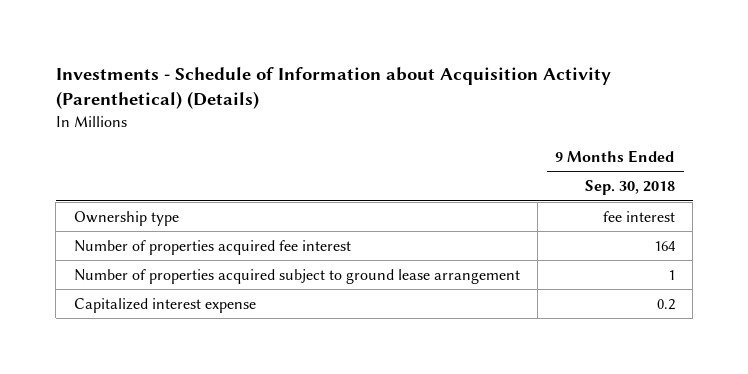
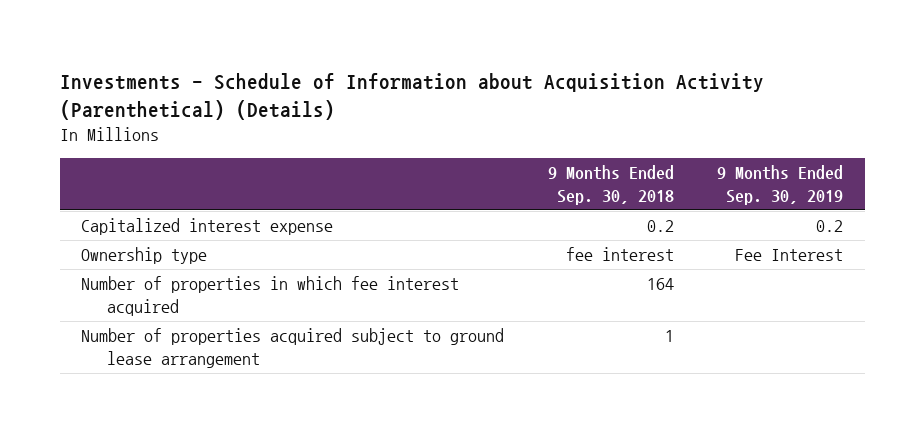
none -> [716,165,843,206] 9 Months Ended Sep. 30, 2019
[73,297,256,313] Capitalized interest expense -> [81,218,334,236] Capitalized interest expense
[73,239,351,255] Number of properties acquired fee interest -> [81,276,460,317] Number of properties in which fee interest acquired

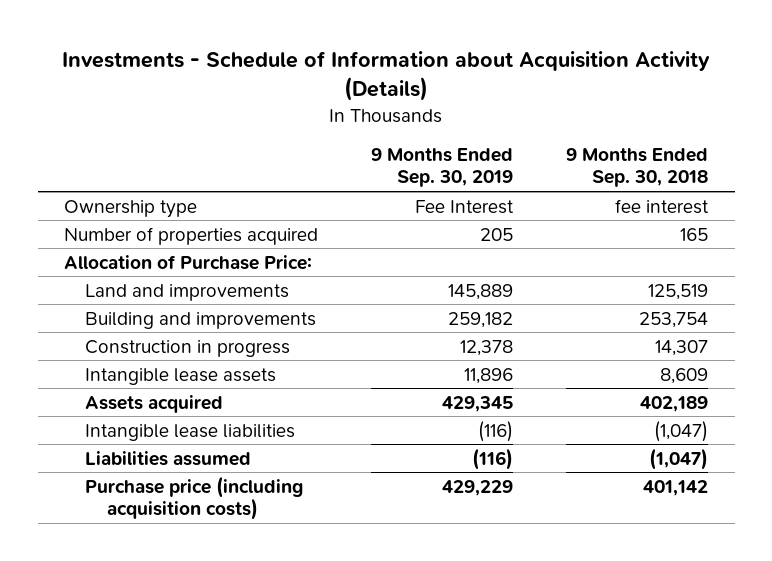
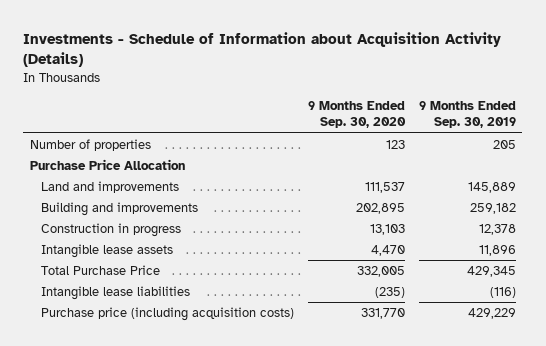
[566,148,709,188] 9 Months Ended Sep. 30, 2018 -> none
none -> [307,101,406,129] 9 Months Ended Sep. 30, 2020
[64,199,198,218] Ownership type -> none
[64,226,319,245] Number of properties acquired -> [30,139,152,152] Number of properties
[64,254,313,270] Allocation of Purchase Price: -> [30,159,186,171] Purchase Price Allocation
[85,394,224,413] Assets acquired -> [41,265,161,276] Total Purchase Price
[85,450,252,466] Liabilities assumed -> none

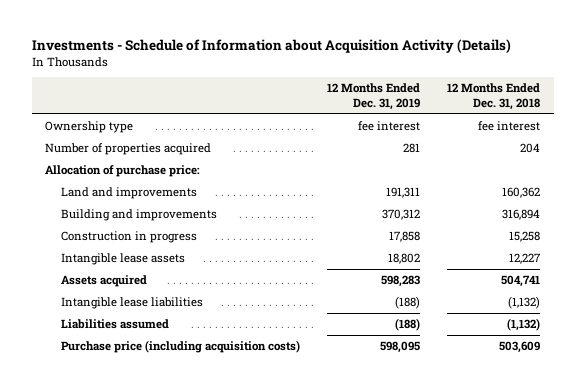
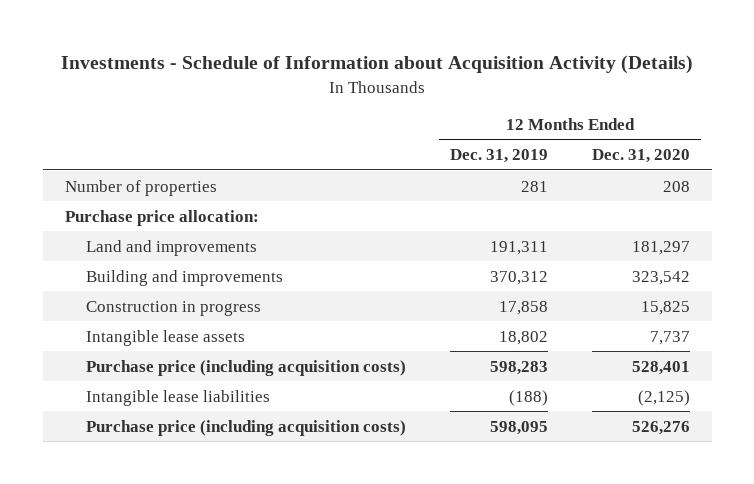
[447,83,541,110] 12 Months Ended Dec. 31, 2018 -> none
none -> [591,149,690,164] Dec. 31, 2020
[45,121,134,134] Ownership type -> none
[45,143,212,156] Number of properties acquired -> [64,179,217,196] Number of properties
[45,165,201,178] Allocation of purchase price: -> [64,209,259,226] Purchase price allocation:
[61,275,148,288] Assets acquired -> [86,359,407,376] Purchase price (including acquisition costs)
[61,319,170,330] Liabilities assumed -> none

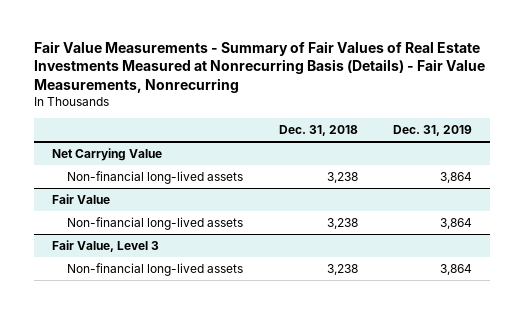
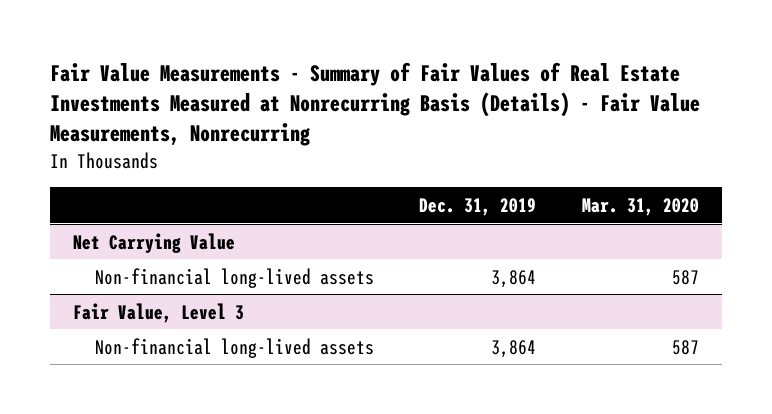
[278,125,358,137] Dec. 31, 2018 -> none
none -> [581,197,699,216] Mar. 31, 2020
[51,193,110,204] Fair Value -> none
[66,216,243,230] Non-financial long-lived assets -> none

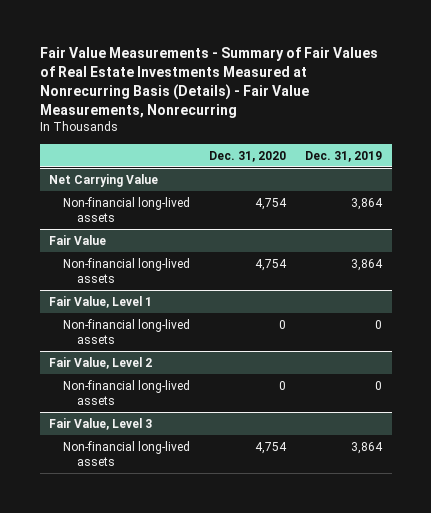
[581,197,699,216] Mar. 31, 2020 -> none
none -> [209,150,287,162] Dec. 31, 2020
none -> [49,234,107,245] Fair Value
none -> [63,257,191,284] Non-financial long-lived assets
none -> [49,295,153,308] Fair Value, Level 1
none -> [63,318,191,345] Non-financial long-lived assets
none -> [49,356,153,369] Fair Value, Level 2
none -> [63,379,191,406] Non-financial long-lived assets

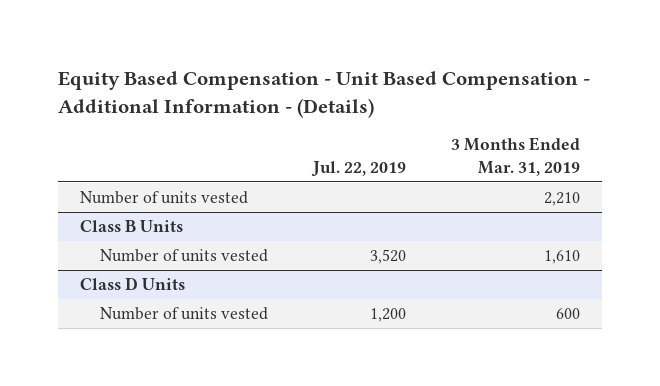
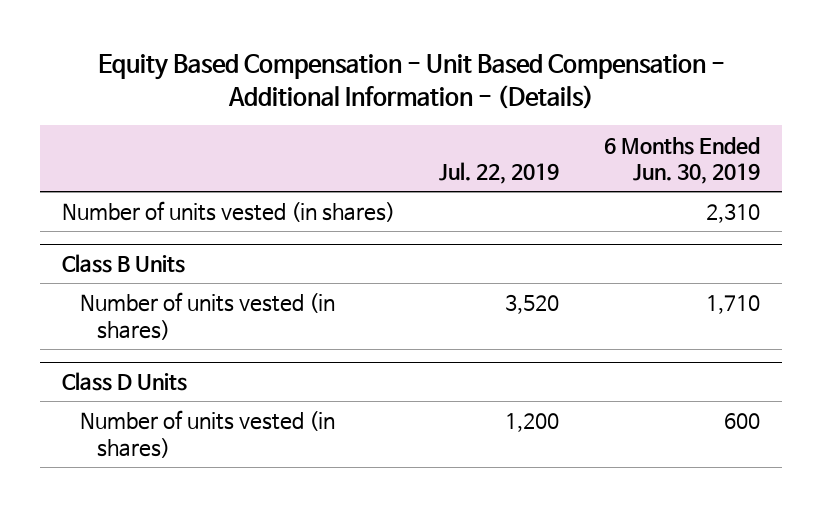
[450,137,580,177] 3 Months Ended Mar. 31, 2019 -> none
none -> [603,136,760,185] 6 Months Ended Jun. 30, 2019
[80,190,249,204] Number of units vested -> [62,201,396,223] Number of units vested (in shares)
[99,248,268,262] Number of units vested -> [79,292,335,340] Number of units vested (in shares)
[99,306,268,320] Number of units vested -> [79,410,335,458] Number of units vested (in shares)

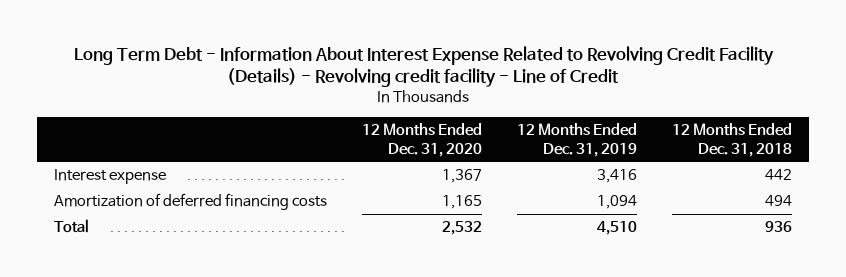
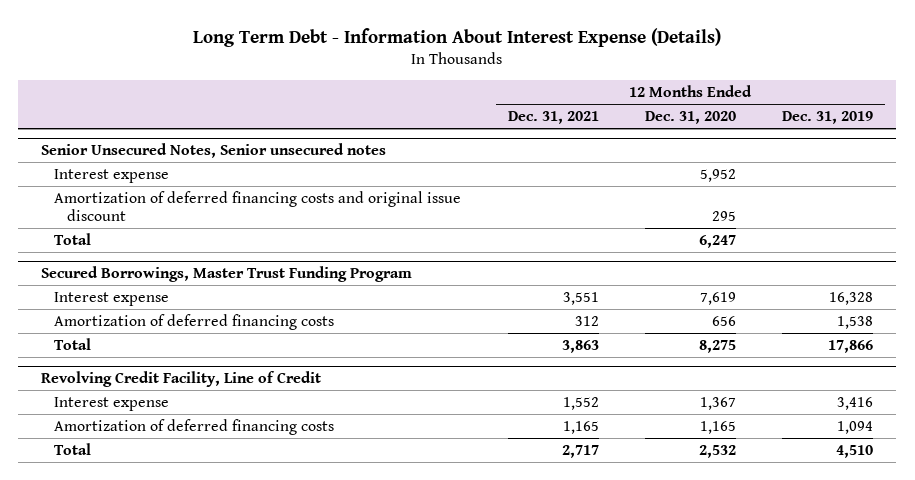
[74,45,775,88] Long Term Debt - Information About Interest Expense Related to Revolving Credit Facility (Details) - Revolving credit facility - Line of Credit -> [193,27,722,47] Long Term Debt - Information About Interest Expense (Details)
[671,122,792,157] 12 Months Ended Dec. 31, 2018 -> none
none -> [507,111,599,125] Dec. 31, 2021
none -> [41,143,387,159] Senior Unsecured Notes, Senior unsecured notes
none -> [54,168,170,183] Interest expense
none -> [54,190,462,222] Amortization of deferred financing costs and original issue discount
none -> [54,232,92,245] Total
none -> [41,266,413,283] Secured Borrowings, Master Trust Funding Program
none -> [54,291,170,306] Interest expense
none -> [54,313,335,330] Amortization of deferred financing costs
none -> [54,337,92,350] Total
none -> [41,371,322,388] Revolving Credit Facility, Line of Credit

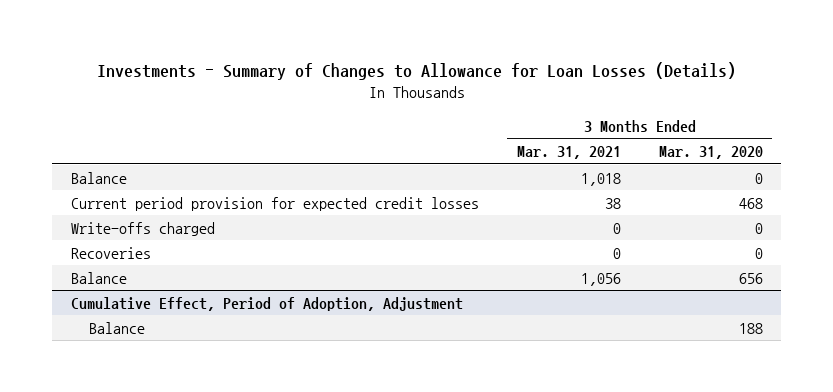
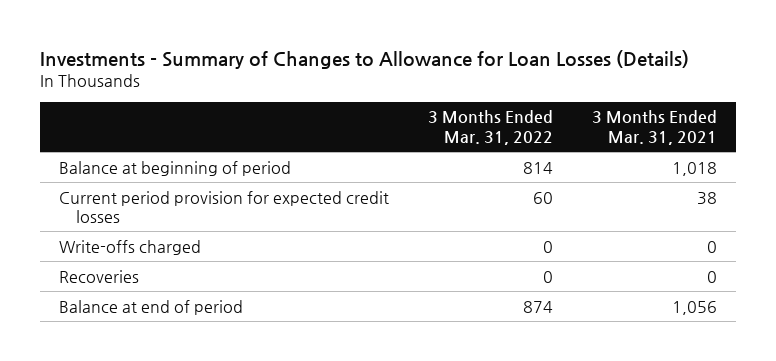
[658,146,763,160] Mar. 31, 2020 -> none
none -> [427,110,553,145] 3 Months Ended Mar. 31, 2022
[70,171,127,184] Balance -> [59,160,292,176] Balance at beginning of period
[70,296,463,311] Cumulative Effect, Period of Adoption, Adjustment -> none
[89,321,146,334] Balance -> none
[70,271,127,284] Balance -> [59,299,244,315] Balance at end of period

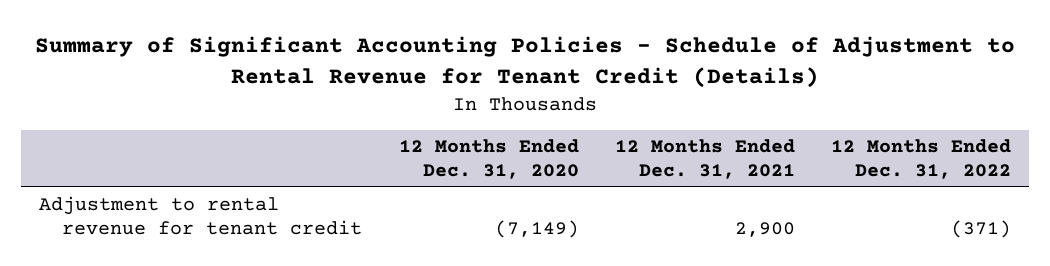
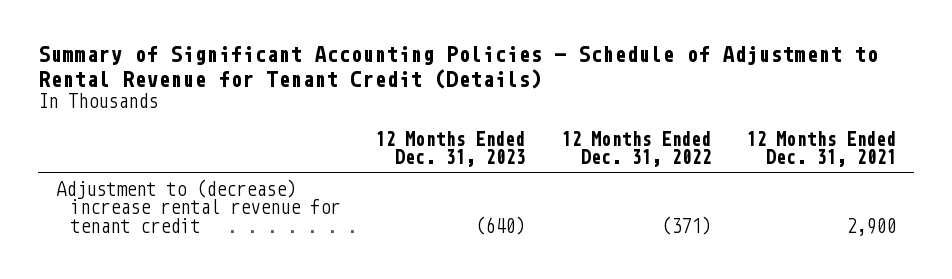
[398,139,579,180] 12 Months Ended Dec. 31, 2020 -> none
none -> [375,130,526,168] 12 Months Ended Dec. 31, 2023
[39,196,363,236] Adjustment to rental revenue for tenant credit -> [55,178,340,233] Adjustment to (decrease) increase rental revenue for tenant credit

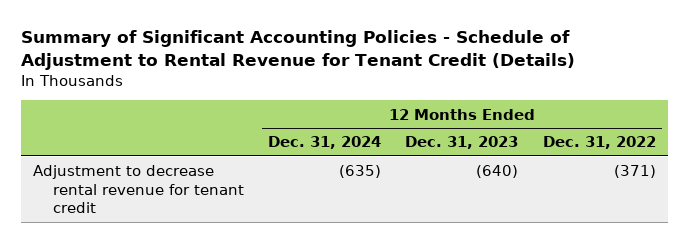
[746,130,897,168] 12 Months Ended Dec. 31, 2021 -> none
none -> [268,136,382,150] Dec. 31, 2024
[55,178,340,233] Adjustment to (decrease) increase rental revenue for tenant credit -> [32,165,244,214] Adjustment to decrease rental revenue for tenant credit

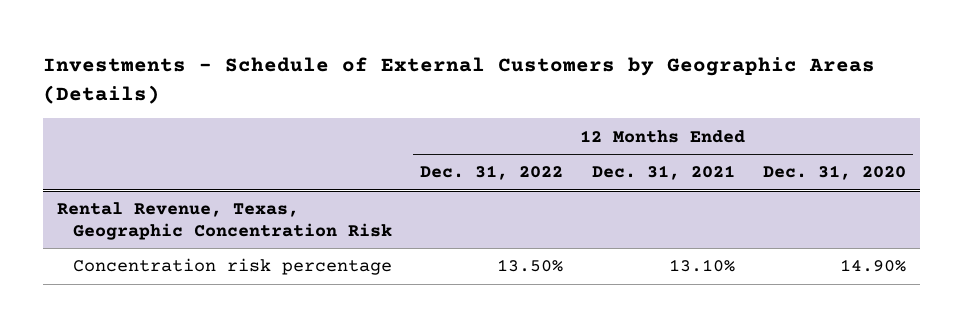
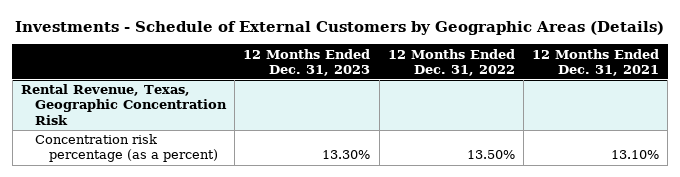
[763,165,907,181] Dec. 31, 2020 -> none
none -> [243,48,371,76] 12 Months Ended Dec. 31, 2023
[73,258,393,276] Concentration risk percentage -> [35,134,219,163] Concentration risk percentage (as a percent)

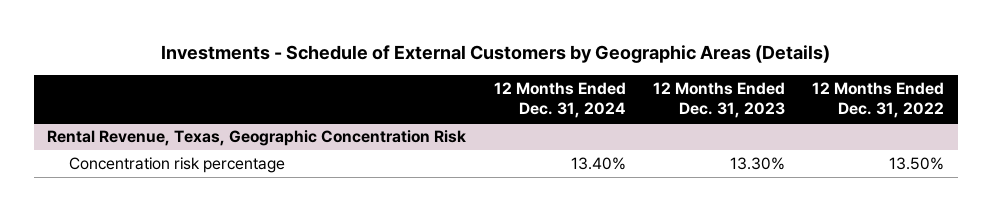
[532,48,660,76] 12 Months Ended Dec. 31, 2021 -> none
none -> [493,81,626,119] 12 Months Ended Dec. 31, 2024
[35,134,219,163] Concentration risk percentage (as a percent) -> [68,157,285,174] Concentration risk percentage

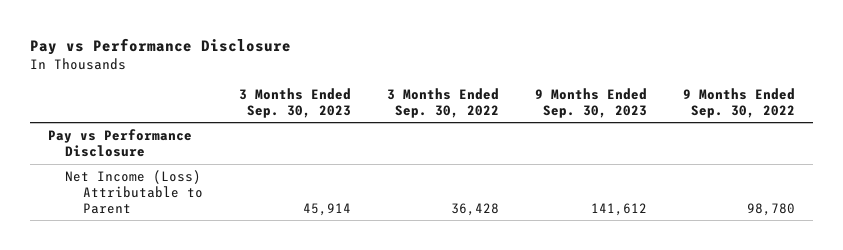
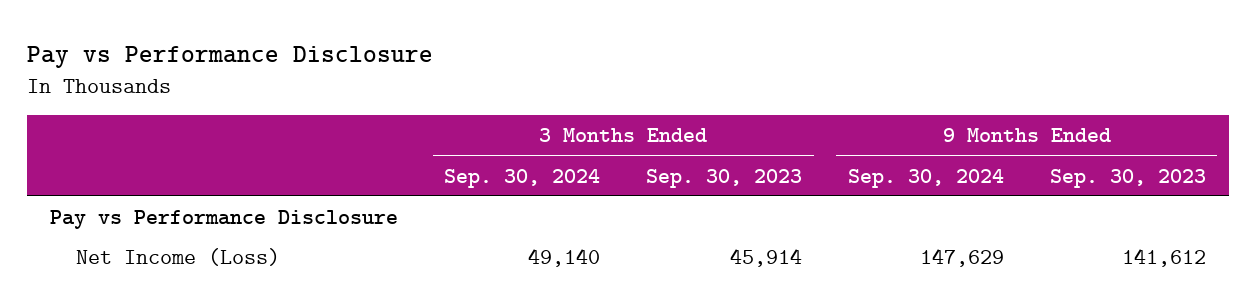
[386,87,499,118] 3 Months Ended Sep. 30, 2022 -> none
[683,87,796,118] 9 Months Ended Sep. 30, 2022 -> none
none -> [444,168,601,188] Sep. 30, 2024
none -> [847,168,1004,188] Sep. 30, 2024
[65,170,203,214] Net Income (Loss) Attributable to Parent -> [75,248,280,267] Net Income (Loss)

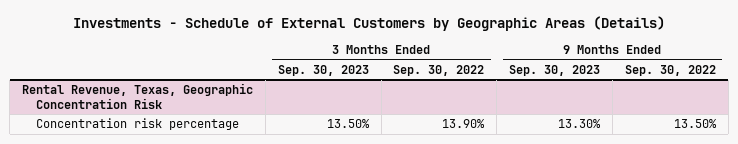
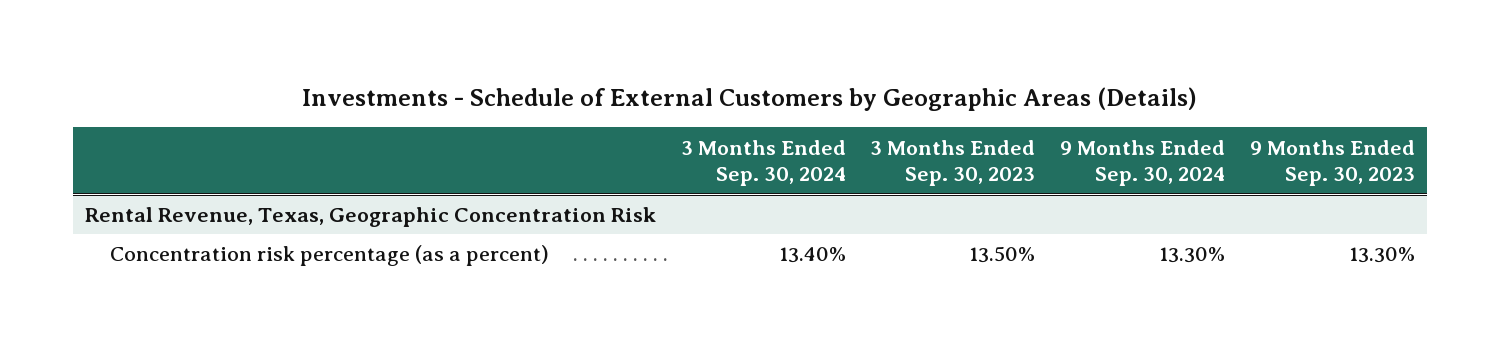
[393,64,485,76] Sep. 30, 2022 -> none
[624,64,716,76] Sep. 30, 2022 -> none
none -> [680,139,846,187] 3 Months Ended Sep. 30, 2024
none -> [1060,139,1226,187] 9 Months Ended Sep. 30, 2024
[36,118,240,131] Concentration risk percentage -> [110,245,550,267] Concentration risk percentage (as a percent)

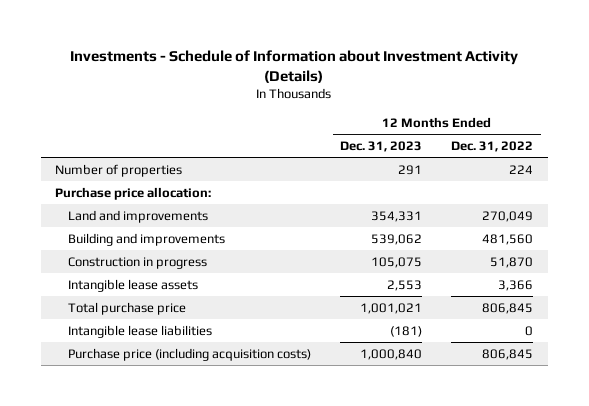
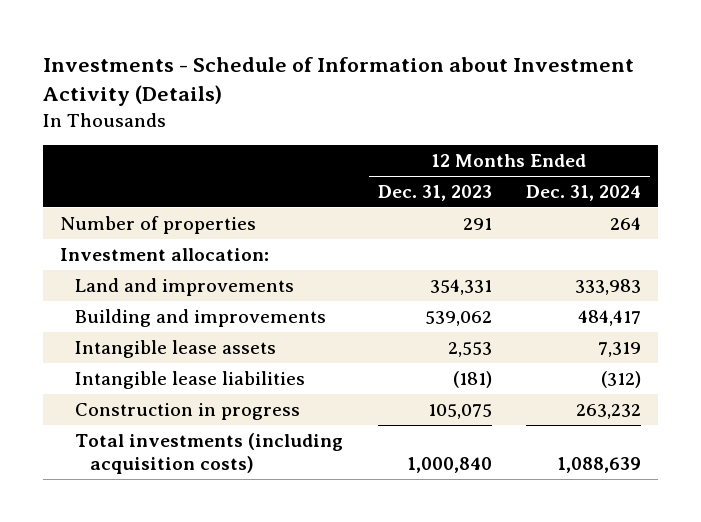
[451,140,534,152] Dec. 31, 2022 -> none
none -> [526,184,642,201] Dec. 31, 2024
[55,186,212,200] Purchase price allocation: -> [60,247,270,261] Investment allocation:
[68,301,187,315] Total purchase price -> none
[68,256,208,269] Construction in progress -> [74,402,300,420] Construction in progress
[68,347,312,361] Purchase price (including acquisition costs) -> [74,432,343,475] Total investments (including acquisition costs)

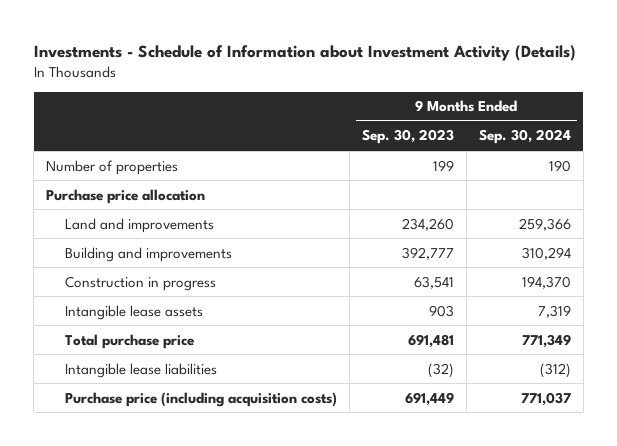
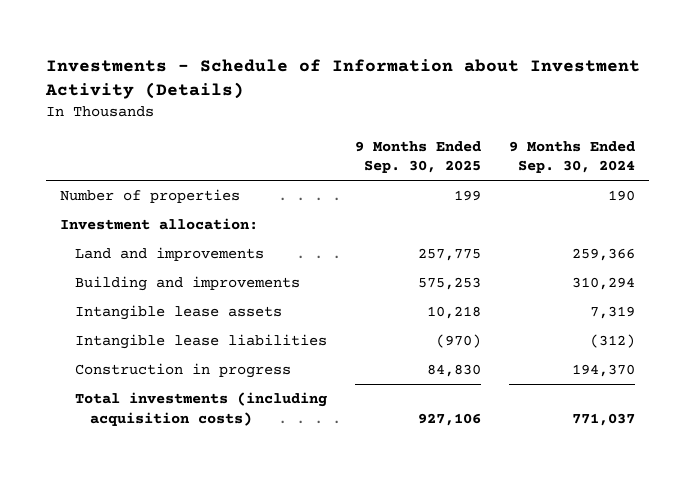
[362,129,455,145] Sep. 30, 2023 -> none
none -> [355,140,482,174] 9 Months Ended Sep. 30, 2025
[46,188,206,204] Purchase price allocation -> [60,217,259,230] Investment allocation:
[65,333,195,349] Total purchase price -> none
[65,275,217,291] Construction in progress -> [75,362,292,378] Construction in progress
[65,391,338,407] Purchase price (including acquisition costs) -> [75,391,328,426] Total investments (including acquisition costs)

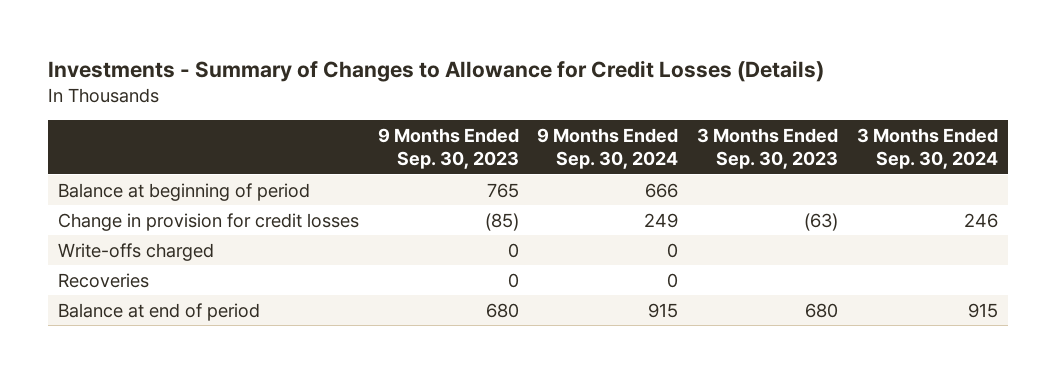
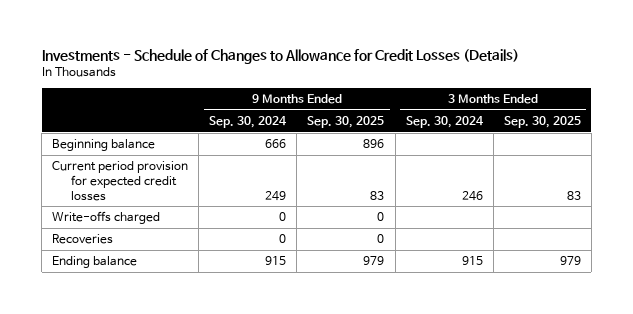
[48,59,825,82] Investments - Summary of Changes to Allowance for Credit Losses (Details) -> [41,49,519,65] Investments - Schedule of Changes to Allowance for Credit Losses (Details)
[377,128,519,170] 9 Months Ended Sep. 30, 2023 -> none
[697,128,839,170] 3 Months Ended Sep. 30, 2023 -> none
none -> [307,116,385,129] Sep. 30, 2025
none -> [503,116,581,129] Sep. 30, 2025
[57,182,310,201] Balance at beginning of period -> [52,139,156,152] Beginning balance
[57,212,359,231] Change in provision for credit losses -> [52,161,189,201] Current period provision for expected credit losses
[57,302,260,321] Balance at end of period -> [52,256,138,269] Ending balance

